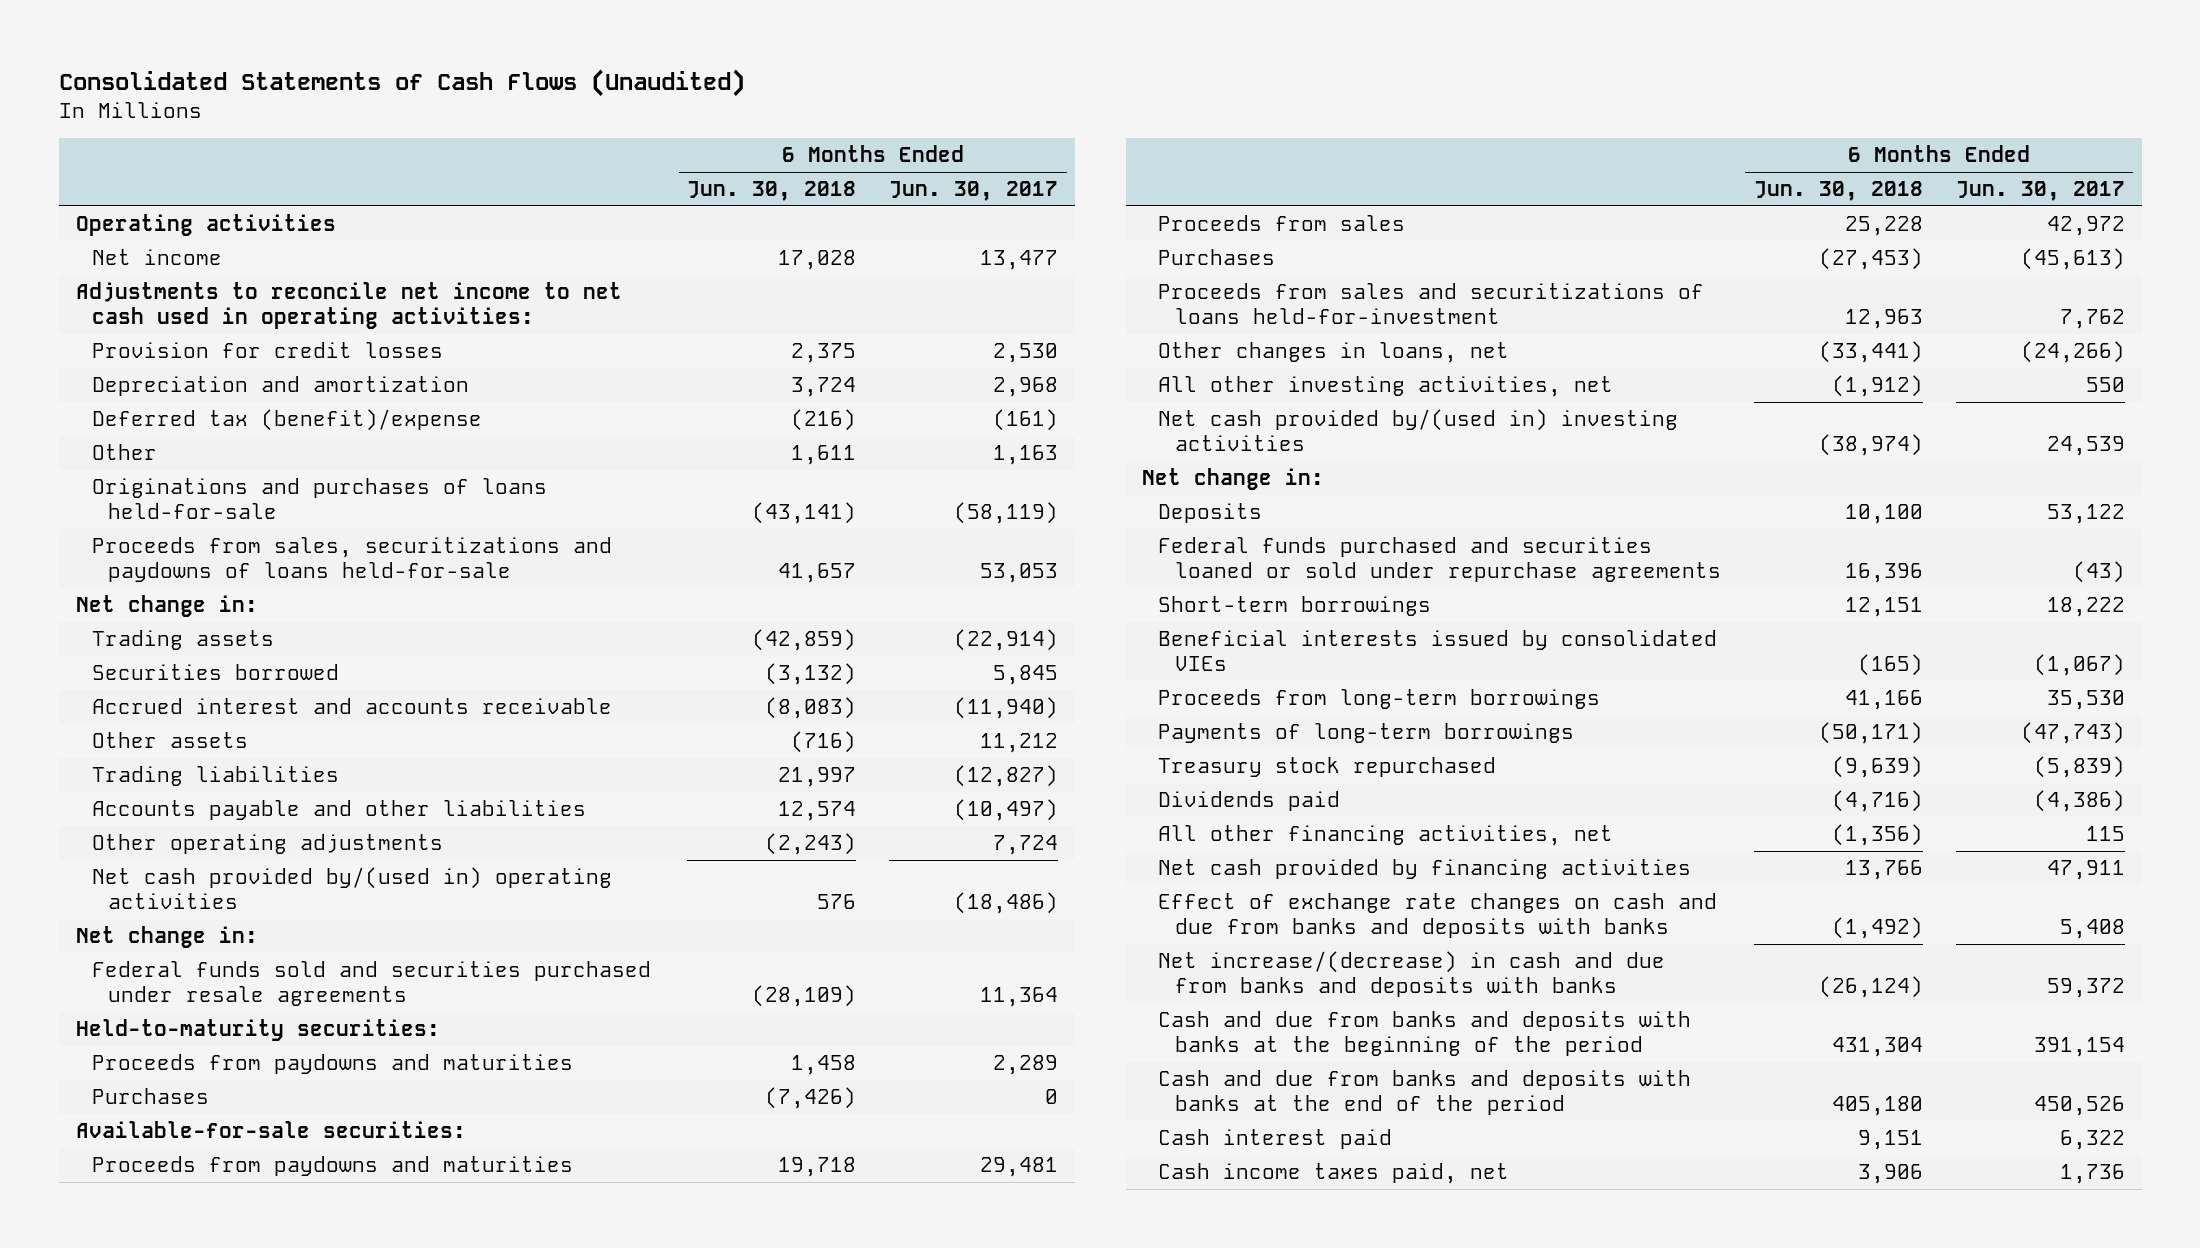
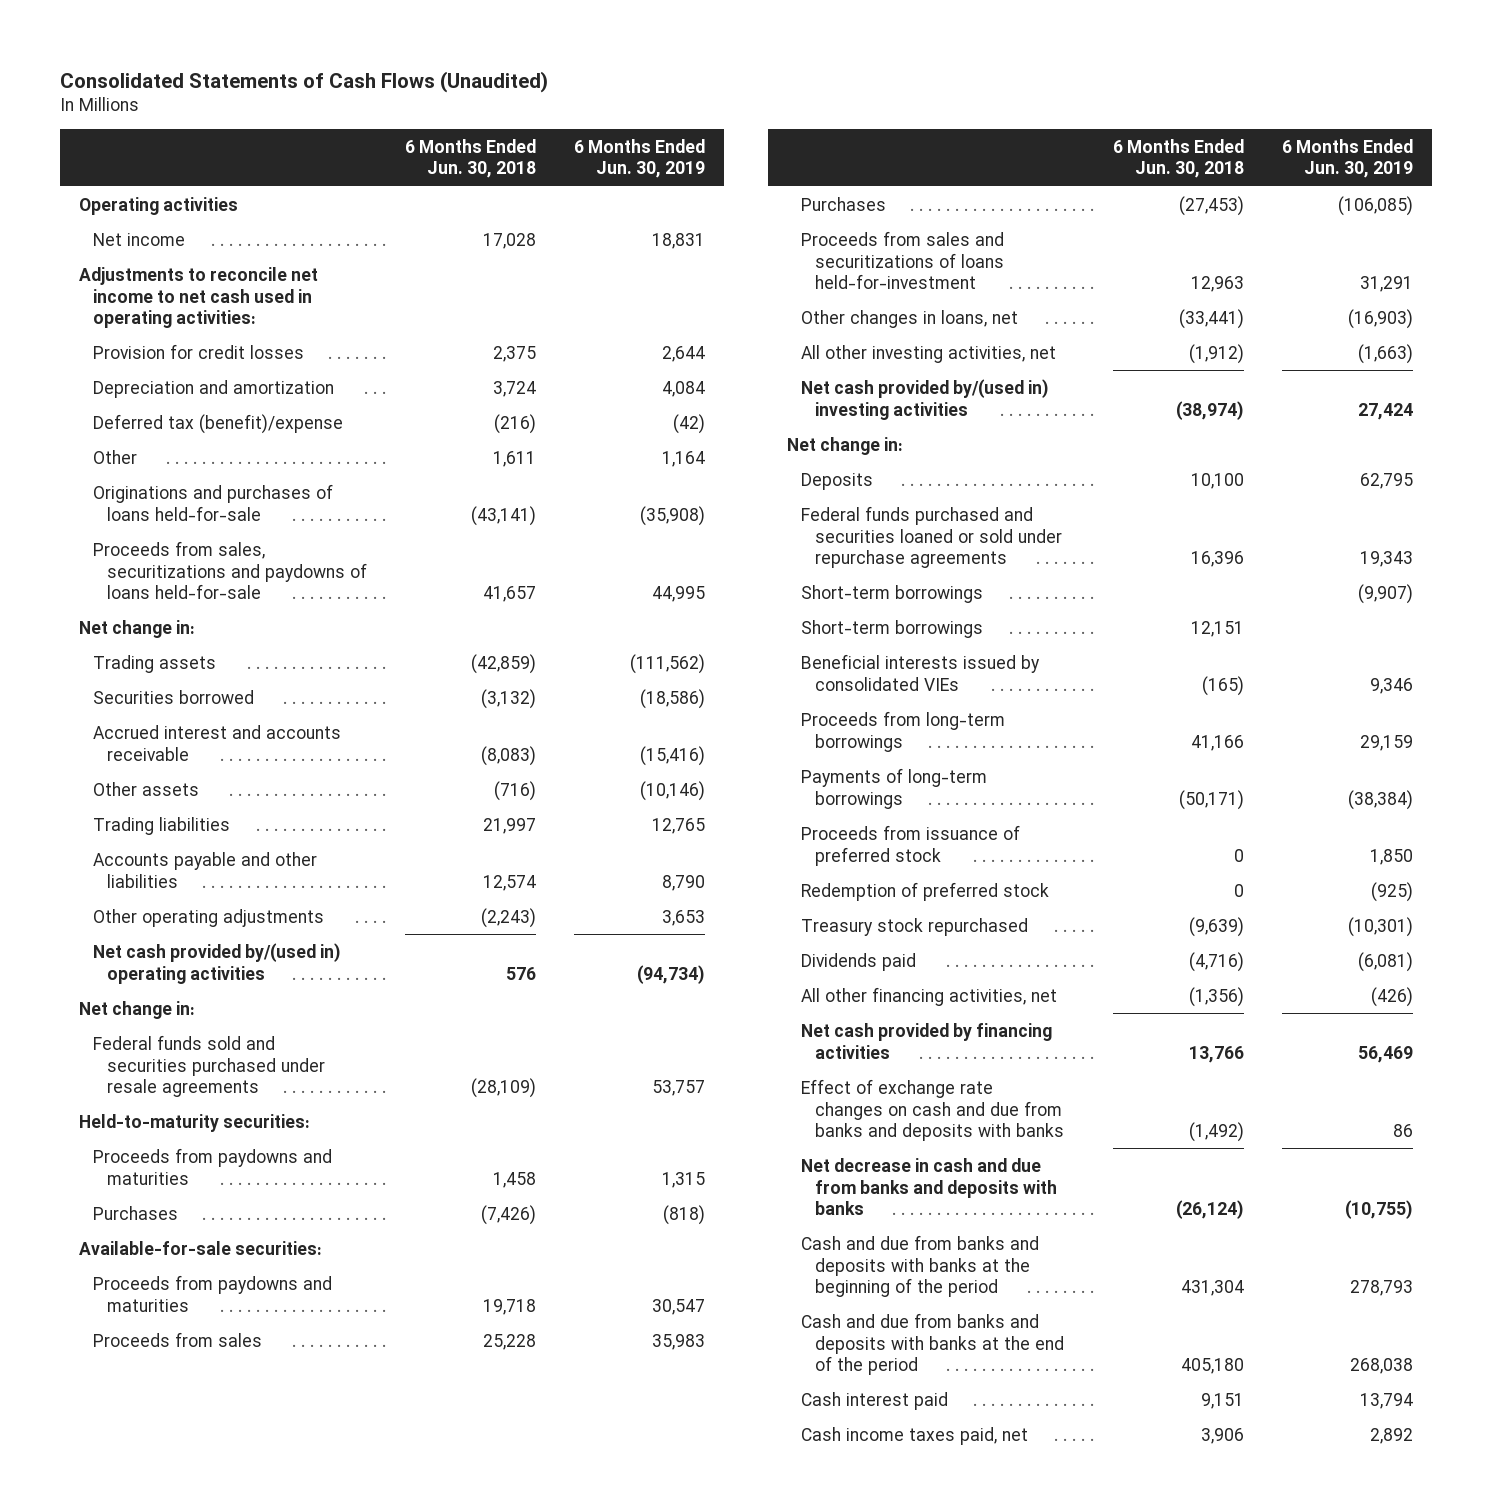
[889,181,1059,202] Jun. 30, 2017 -> none
none -> [574,138,706,179] 6 Months Ended Jun. 30, 2019
none -> [801,584,984,603] Short-term borrowings
none -> [801,824,1021,866] Proceeds from issuance of preferred stock
none -> [801,881,1050,901] Redemption of preferred stock
[1158,951,1666,997] Net increase/(decrease) in cash and due from banks and deposits with banks -> [801,1157,1058,1216] Net decrease in cash and due from banks and deposits with banks

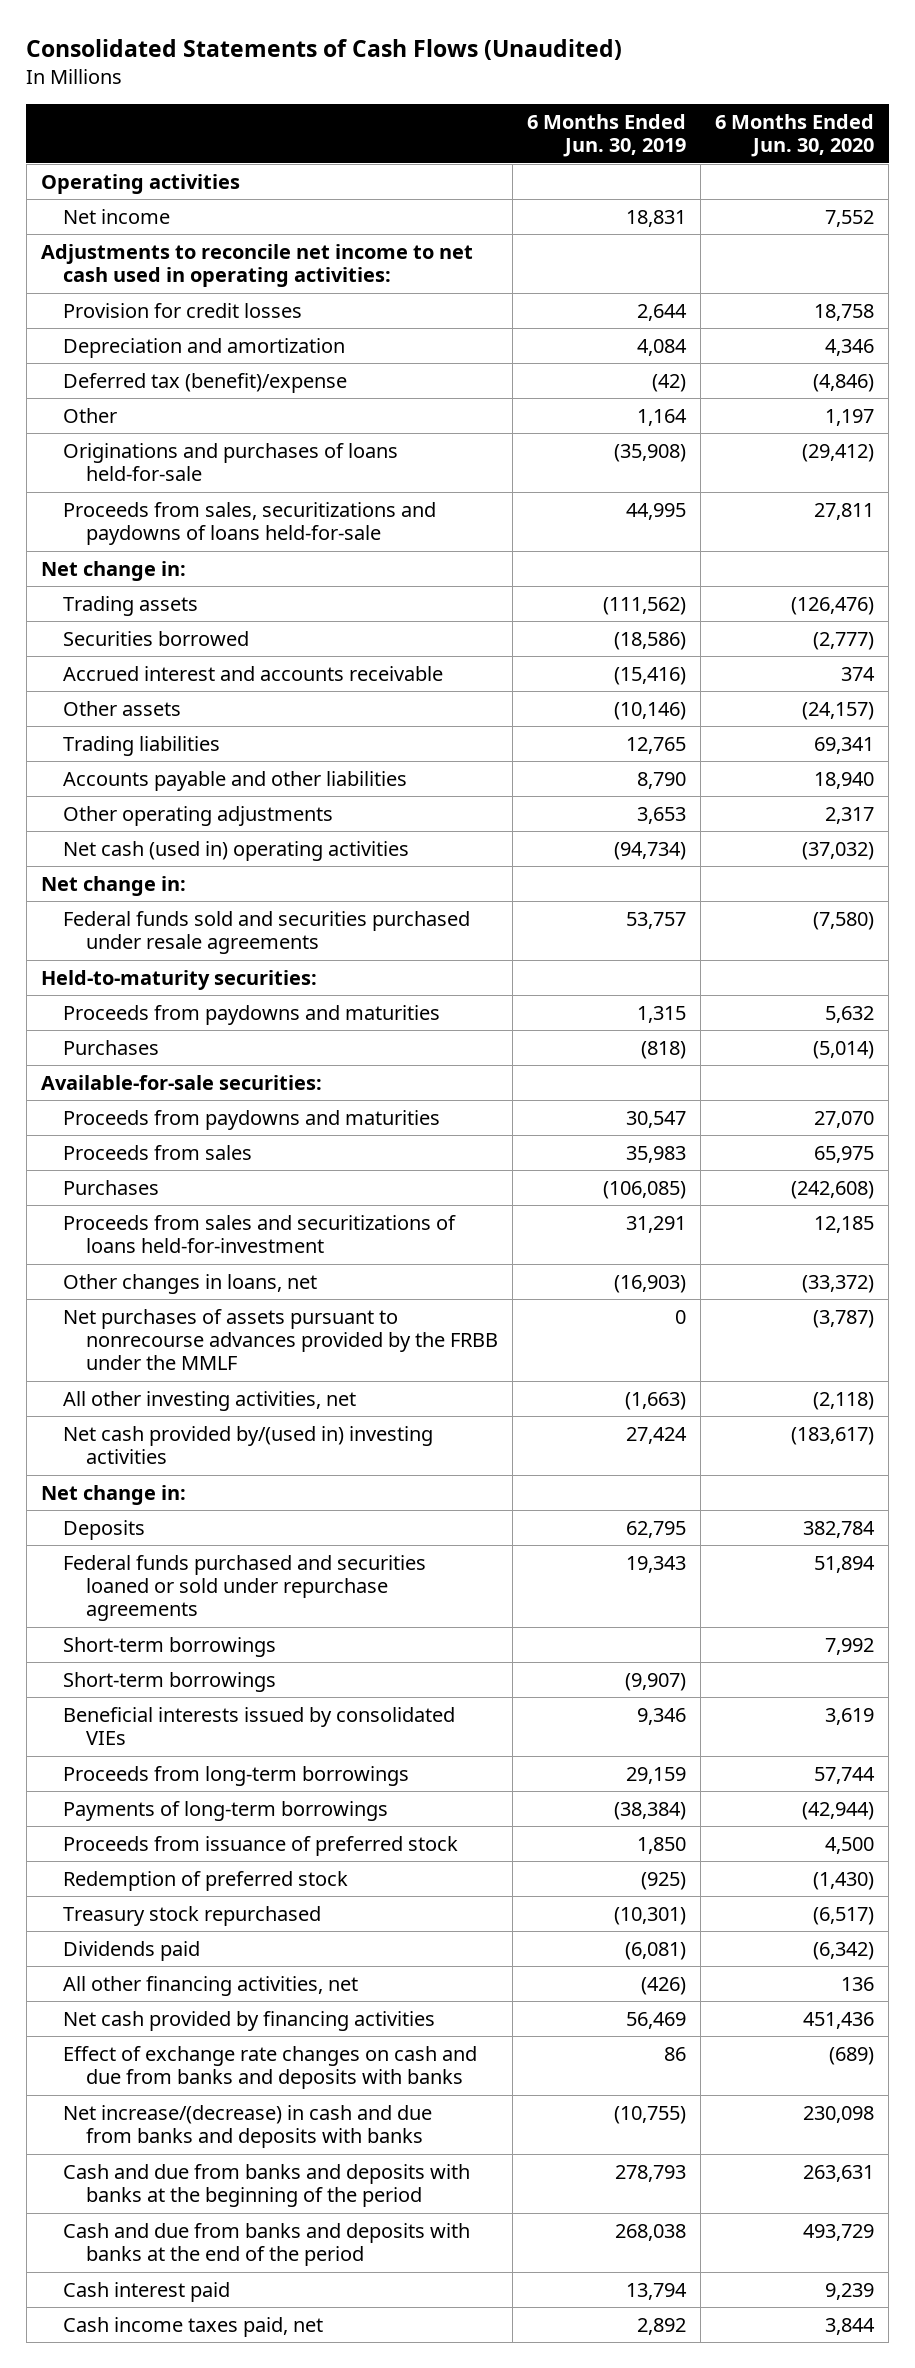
[405,138,537,179] 6 Months Ended Jun. 30, 2018 -> none
none -> [715,114,875,158] 6 Months Ended Jun. 30, 2020
[93,942,342,984] Net cash provided by/(used in) operating activities -> [63,840,410,861] Net cash (used in) operating activities
none -> [63,1308,498,1371] Net purchases of assets pursuant to nonrecourse advances provided by the FRBB under the MMLF
[801,584,984,603] Short-term borrowings -> [63,1671,277,1692] Short-term borrowings
[801,1157,1058,1216] Net decrease in cash and due from banks and deposits with banks -> [63,2104,433,2149] Net increase/(decrease) in cash and due from banks and deposits with banks

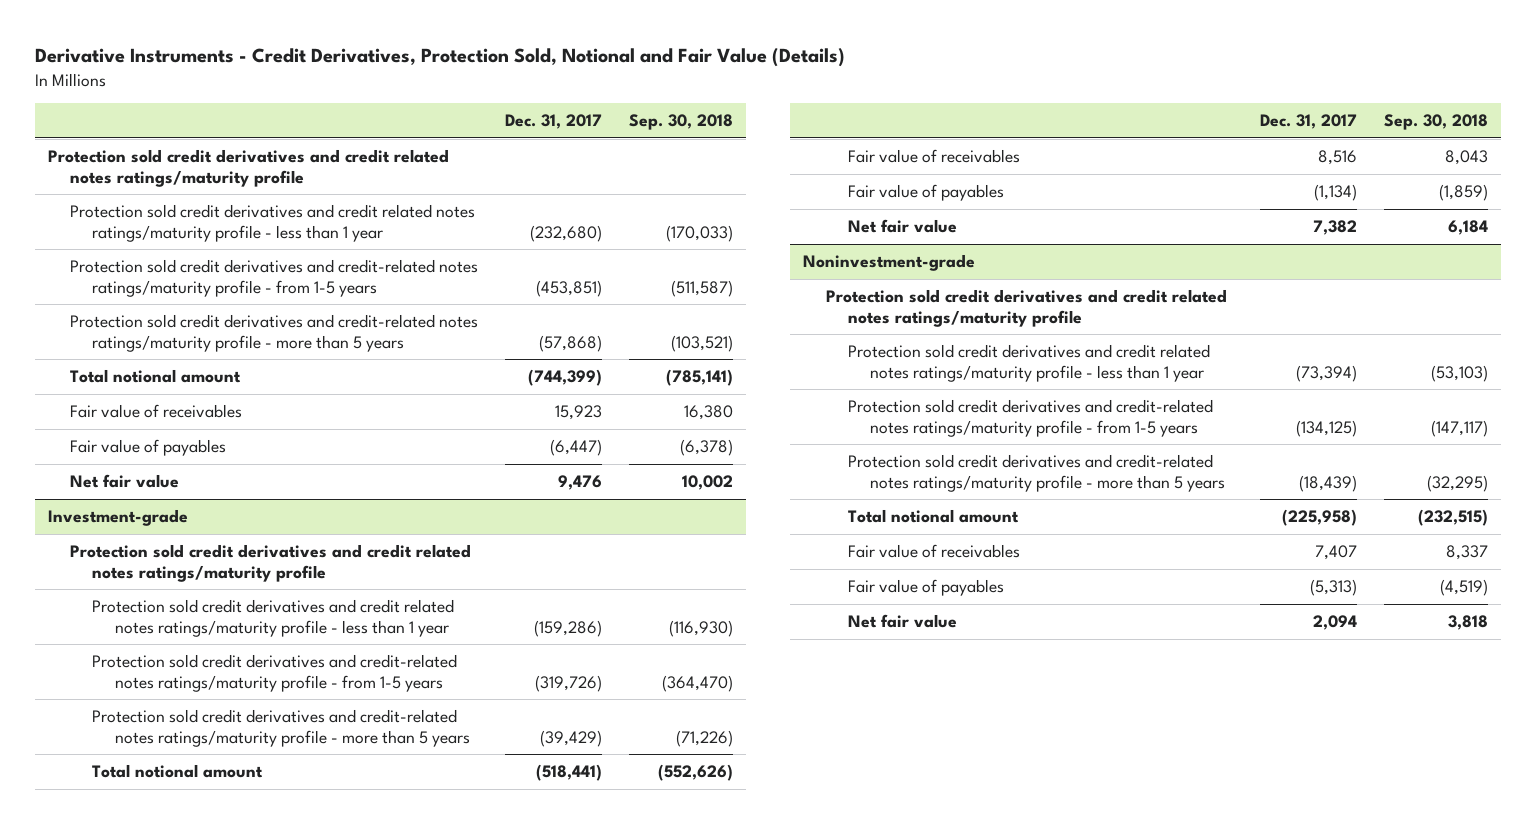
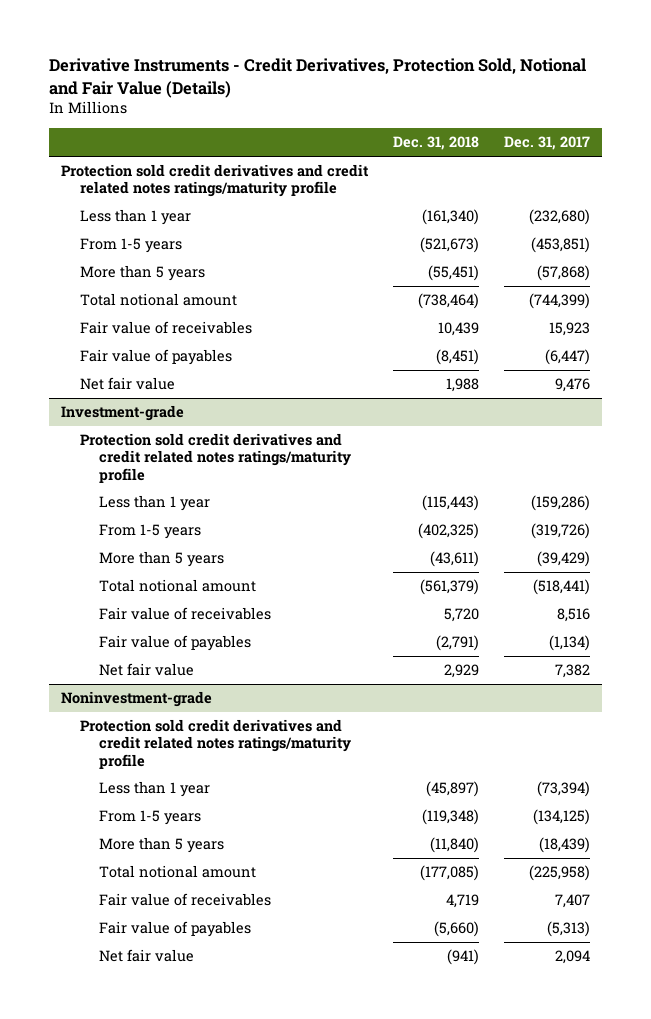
[628,114,733,131] Sep. 30, 2018 -> none
none -> [393,136,480,151] Dec. 31, 2018
[70,204,476,242] Protection sold credit derivatives and credit related notes ratings/maturity profile - less than 1 year -> [79,209,191,226] Less than 1 year
[70,259,479,297] Protection sold credit derivatives and credit-related notes ratings/maturity profile - from 1-5 years -> [79,238,182,254] From 1-5 years
[70,314,479,352] Protection sold credit derivatives and credit-related notes ratings/maturity profile - more than 5 years -> [79,265,205,282] More than 5 years
[92,599,455,637] Protection sold credit derivatives and credit related notes ratings/maturity profile - less than 1 year -> [98,495,210,512] Less than 1 year
[92,654,458,692] Protection sold credit derivatives and credit-related notes ratings/maturity profile - from 1-5 years -> [98,524,201,540] From 1-5 years
[92,709,470,747] Protection sold credit derivatives and credit-related notes ratings/maturity profile - more than 5 years -> [98,551,224,568] More than 5 years
[847,344,1210,382] Protection sold credit derivatives and credit related notes ratings/maturity profile - less than 1 year -> [98,781,210,798] Less than 1 year
[847,399,1213,437] Protection sold credit derivatives and credit-related notes ratings/maturity profile - from 1-5 years -> [98,810,201,826] From 1-5 years
[847,454,1225,492] Protection sold credit derivatives and credit-related notes ratings/maturity profile - more than 5 years -> [98,837,224,854] More than 5 years

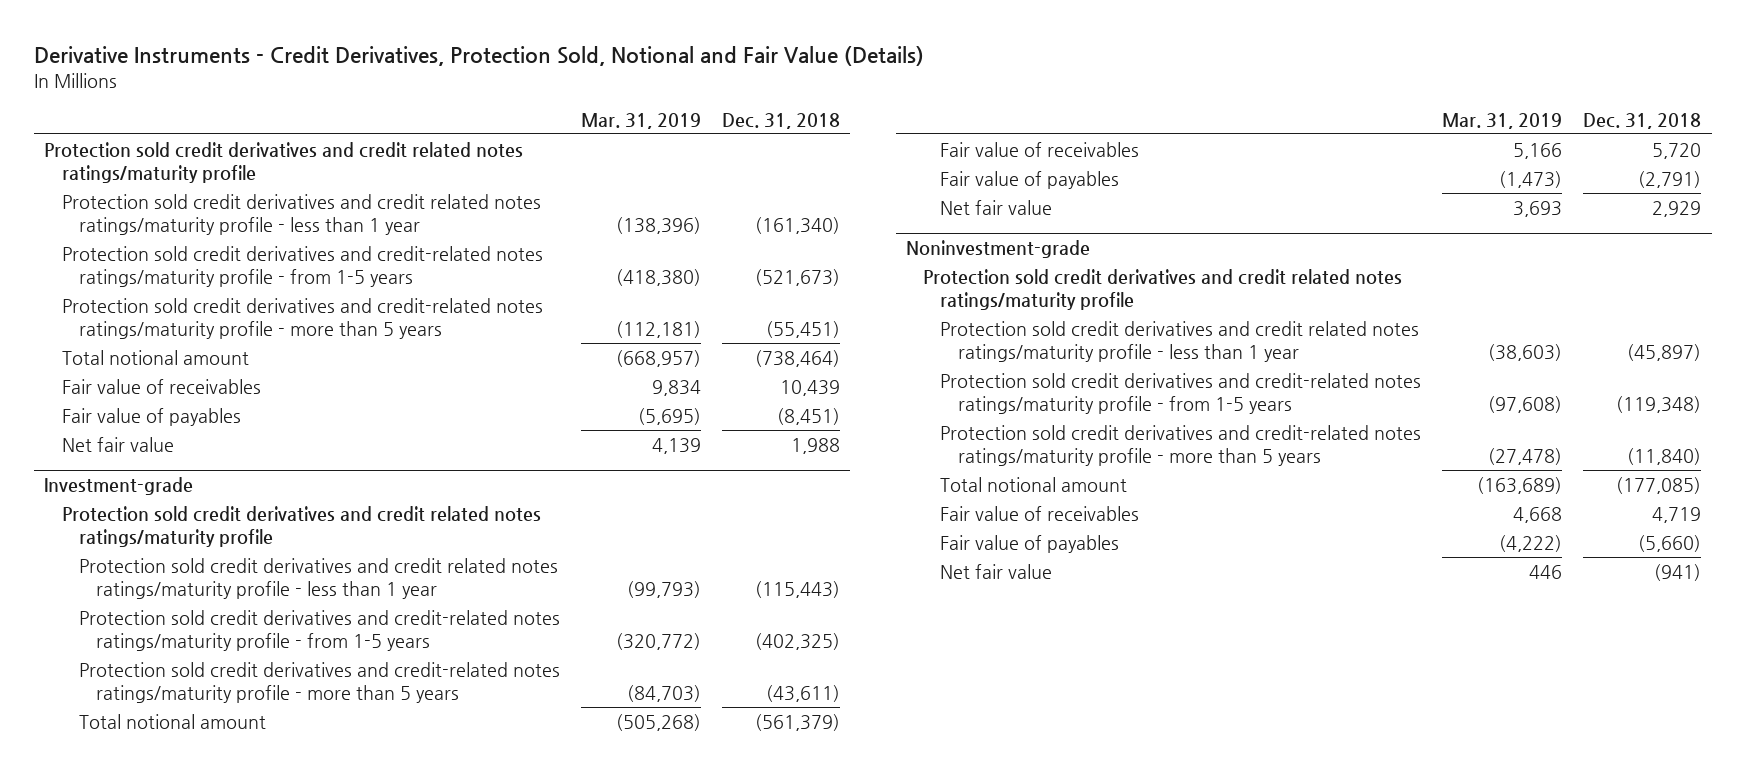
[503,136,590,151] Dec. 31, 2017 -> none
none -> [580,112,701,129] Mar. 31, 2019
[79,209,191,226] Less than 1 year -> [61,193,541,235] Protection sold credit derivatives and credit related notes ratings/maturity profile - less than 1 year
[79,238,182,254] From 1-5 years -> [61,245,543,287] Protection sold credit derivatives and credit-related notes ratings/maturity profile - from 1-5 years
[79,265,205,282] More than 5 years -> [61,297,543,339] Protection sold credit derivatives and credit-related notes ratings/maturity profile - more than 5 years
[98,495,210,512] Less than 1 year -> [78,557,558,599] Protection sold credit derivatives and credit related notes ratings/maturity profile - less than 1 year
[98,524,201,540] From 1-5 years -> [78,609,560,651] Protection sold credit derivatives and credit-related notes ratings/maturity profile - from 1-5 years
[98,551,224,568] More than 5 years -> [78,661,560,703] Protection sold credit derivatives and credit-related notes ratings/maturity profile - more than 5 years
[98,781,210,798] Less than 1 year -> [940,320,1420,362] Protection sold credit derivatives and credit related notes ratings/maturity profile - less than 1 year
[98,810,201,826] From 1-5 years -> [940,372,1422,414] Protection sold credit derivatives and credit-related notes ratings/maturity profile - from 1-5 years
[98,837,224,854] More than 5 years -> [940,424,1422,466] Protection sold credit derivatives and credit-related notes ratings/maturity profile - more than 5 years

